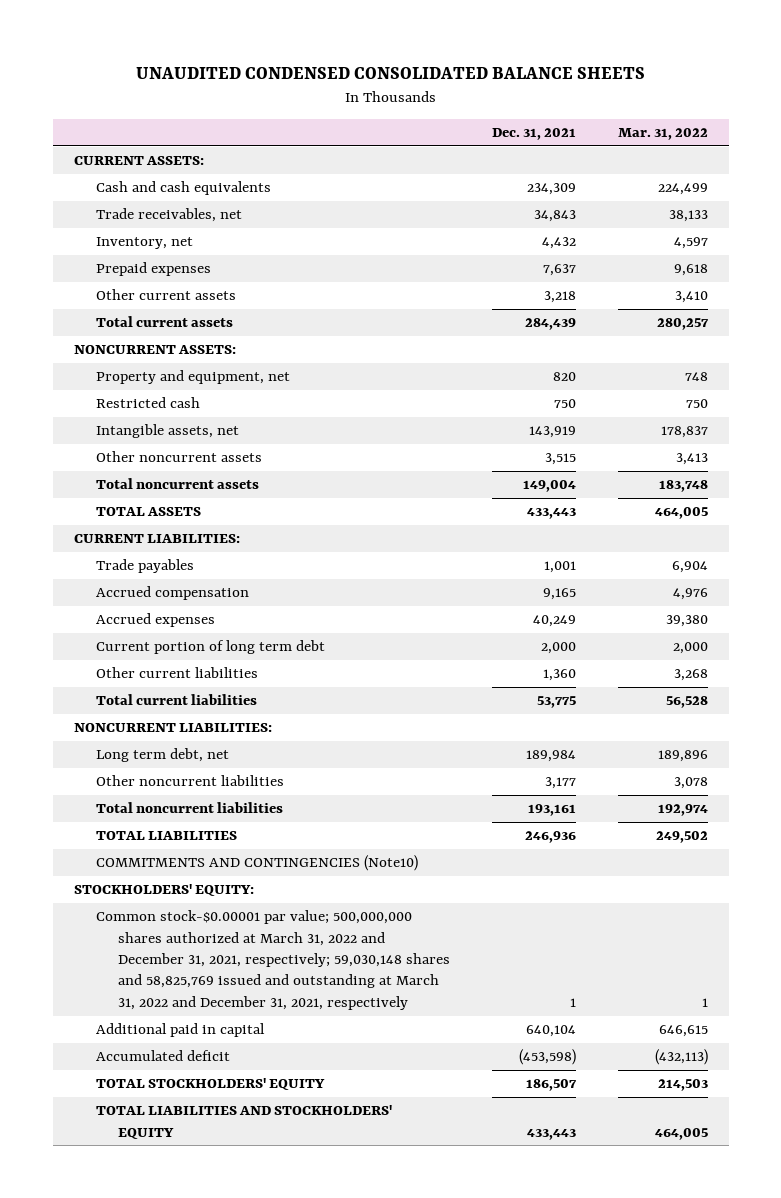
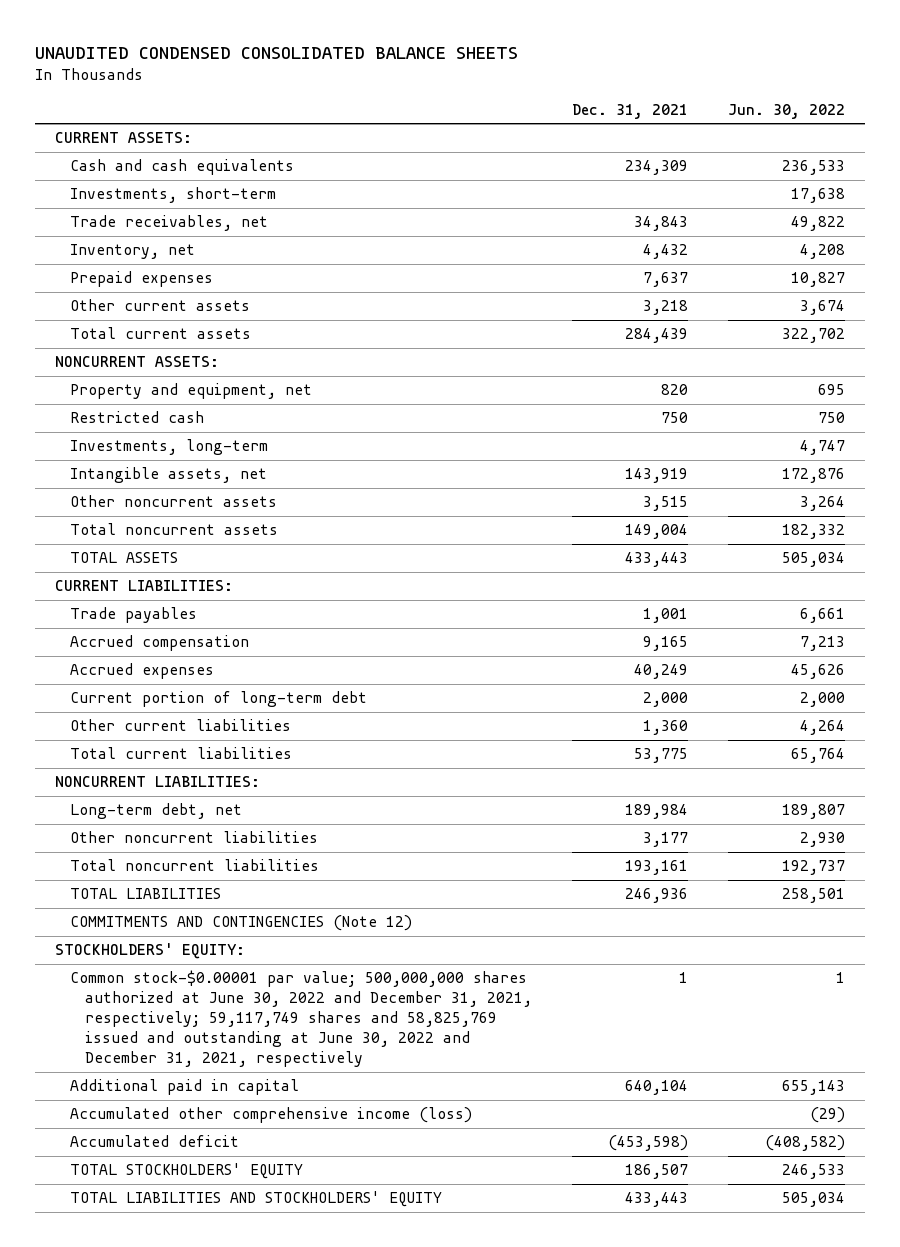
[617,127,708,140] Mar. 31, 2022 -> none
none -> [728,103,846,119] Jun. 30, 2022
none -> [70,187,277,204] Investments, short-term
none -> [70,439,269,456] Investments, long-term
[95,640,325,655] Current portion of long term debt -> [70,691,368,708] Current portion of long-term debt
[95,748,229,763] Long term debt, net -> [70,803,243,820] Long-term debt, net
[95,855,418,872] COMMITMENTS AND CONTINGENCIES (Note10) -> [70,915,413,932] COMMITMENTS AND CONTINGENCIES (Note 12)
[95,910,451,1010] Common stock-$0.00001 par value; 500,000,000 shares authorized at March 31, 2022 and December 31, 2021, respectively; 59,030,148 shares and 58,825,769 issued and outstanding at March 31, 2022 and December 31, 2021, respectively -> [70,970,532,1068] Common stock-$0.00001 par value; 500,000,000 shares authorized at June 30, 2022 and December 31, 2021, respectively; 59,117,749 shares and 58,825,769 issued and outstanding at June 30, 2022 and December 31, 2021, respectively
none -> [70,1107,473,1124] Accumulated other comprehensive income (loss)

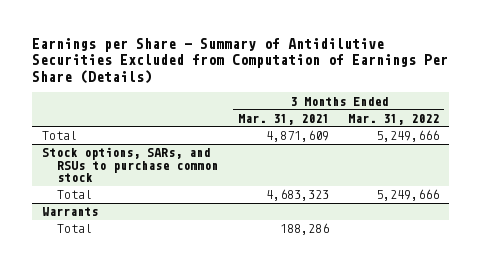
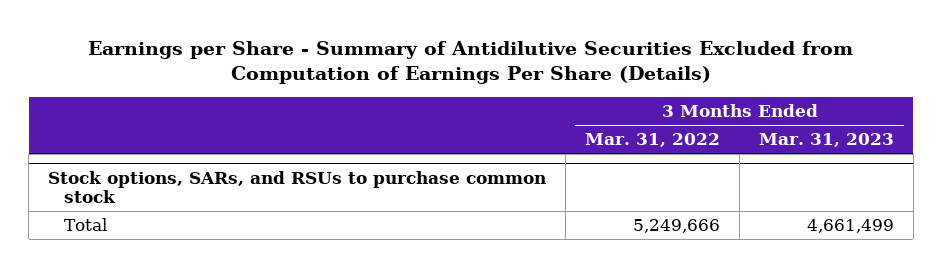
[237,113,329,125] Mar. 31, 2021 -> none
none -> [758,133,894,148] Mar. 31, 2023
[42,131,78,141] Total -> none
[42,207,99,217] Warrants -> none
[57,224,93,234] Total -> none

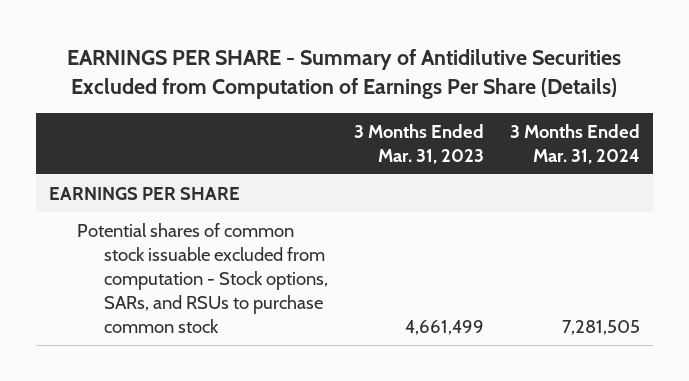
[88,40,854,85] Earnings per Share - Summary of Antidilutive Securities Excluded from Computation of Earnings Per Share (Details) -> [67,48,622,99] EARNINGS PER SHARE - Summary of Antidilutive Securities Excluded from Computation of Earnings Per Share (Details)
[585,133,721,148] Mar. 31, 2022 -> none
none -> [510,123,641,164] 3 Months Ended Mar. 31, 2024
[48,170,547,204] Stock options, SARs, and RSUs to purchase common stock -> none
none -> [48,187,240,201] EARNINGS PER SHARE
[63,218,107,232] Total -> [76,223,329,333] Potential shares of common stock issuable excluded from computation - Stock options, SARs, and RSUs to purchase common stock

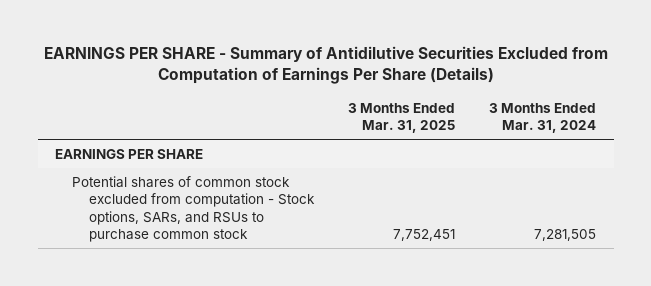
[354,123,485,164] 3 Months Ended Mar. 31, 2023 -> none
none -> [348,102,456,134] 3 Months Ended Mar. 31, 2025
[76,223,329,333] Potential shares of common stock issuable excluded from computation - Stock options, SARs, and RSUs to purchase common stock -> [71,175,315,243] Potential shares of common stock excluded from computation - Stock options, SARs, and RSUs to purchase common stock

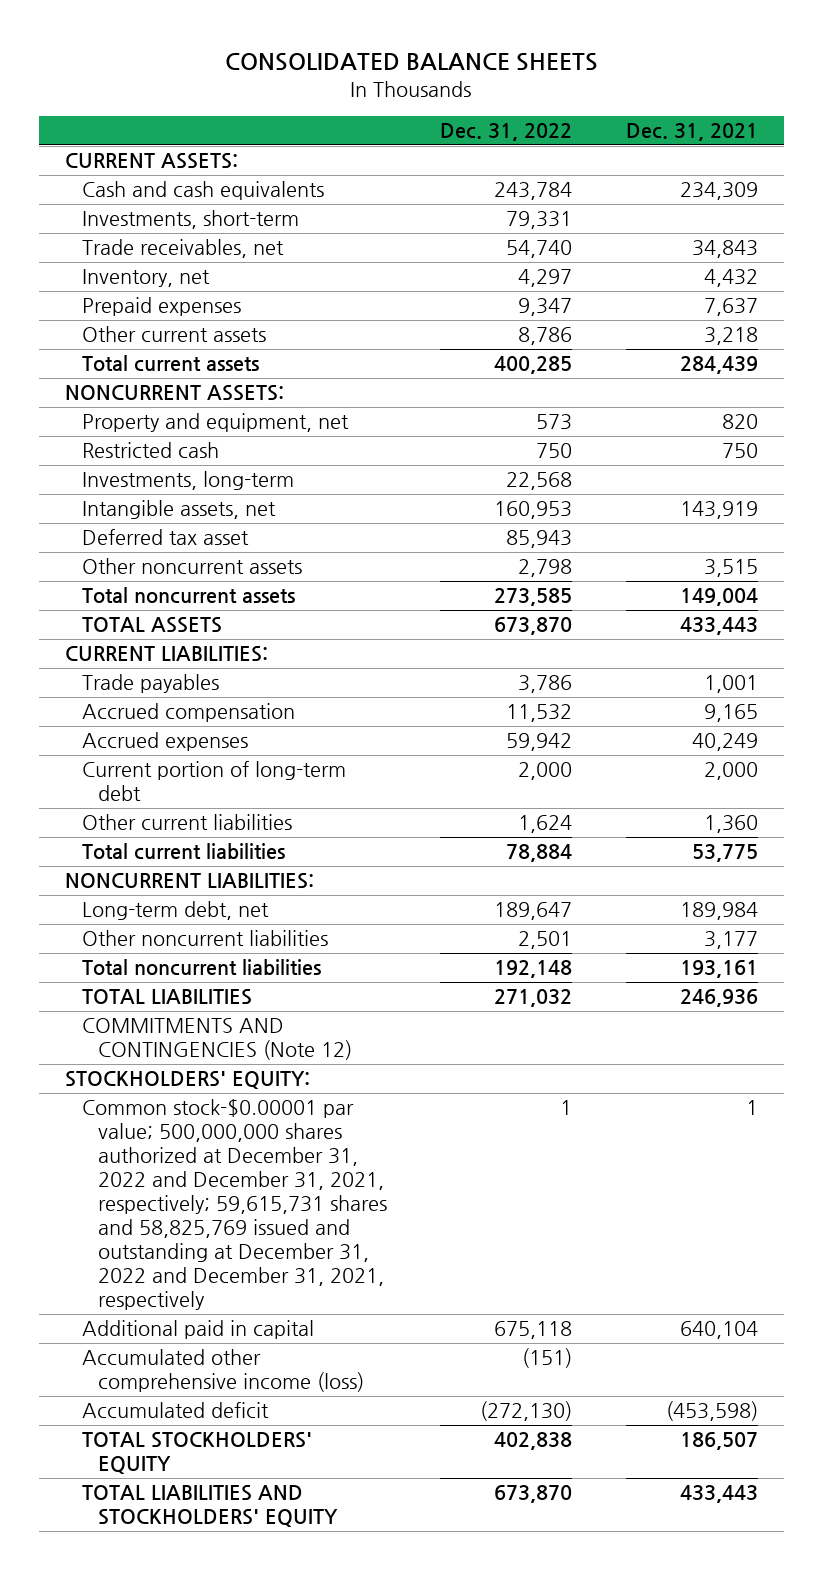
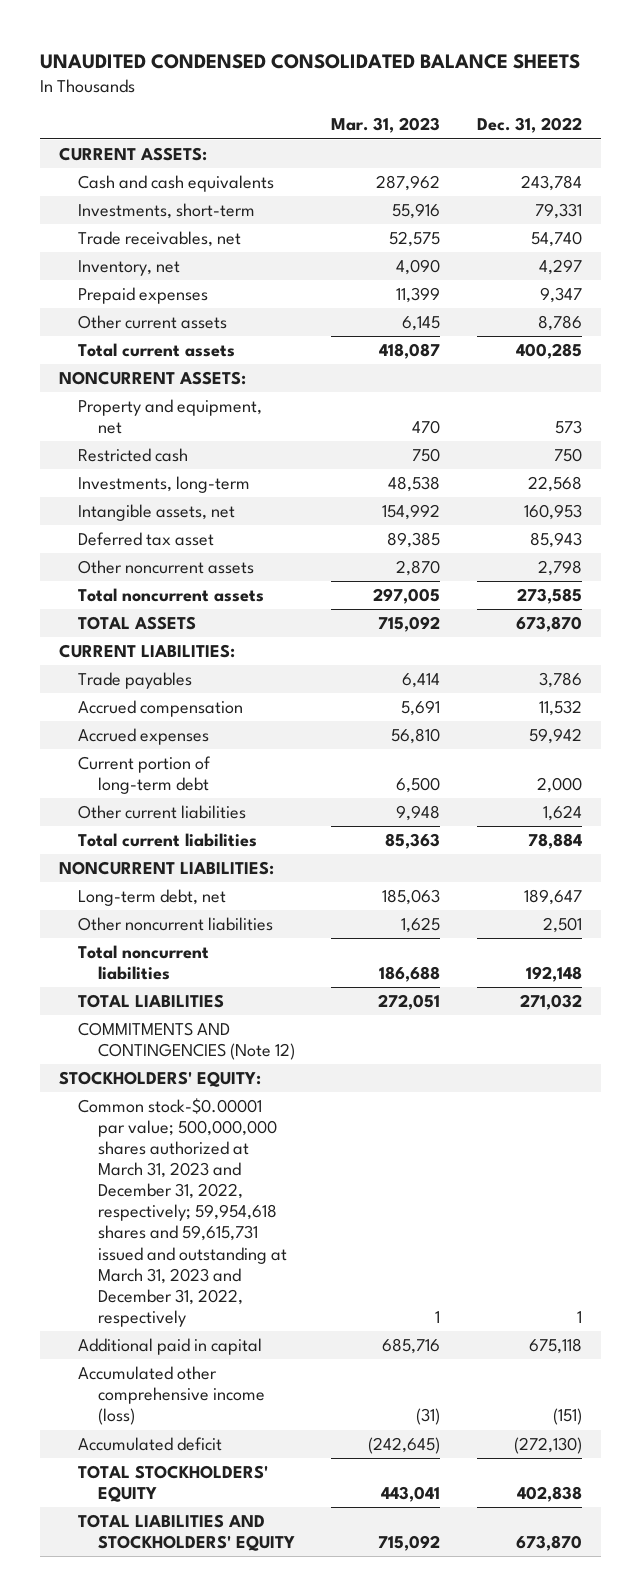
[225,53,599,72] CONSOLIDATED BALANCE SHEETS -> [40,54,581,70] UNAUDITED CONDENSED CONSOLIDATED BALANCE SHEETS
[625,123,758,142] Dec. 31, 2021 -> none
none -> [331,117,441,134] Mar. 31, 2023
[81,1099,388,1311] Common stock-$0.00001 par value; 500,000,000 shares authorized at December 31, 2022 and December 31, 2021, respectively; 59,615,731 shares and 58,825,769 issued and outstanding at December 31, 2022 and December 31, 2021, respectively -> [78,1098,287,1327] Common stock-$0.00001 par value; 500,000,000 shares authorized at March 31, 2023 and December 31, 2022, respectively; 59,954,618 shares and 59,615,731 issued and outstanding at March 31, 2023 and December 31, 2022, respectively

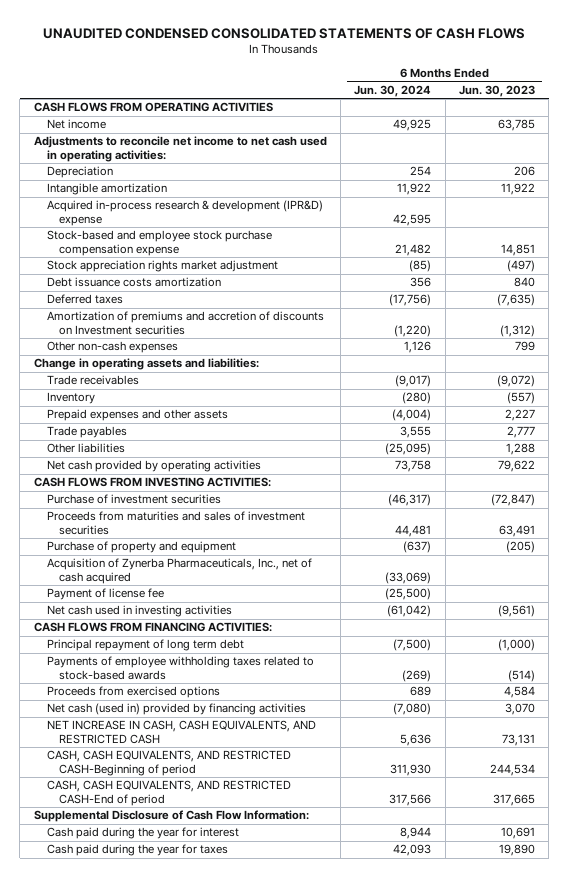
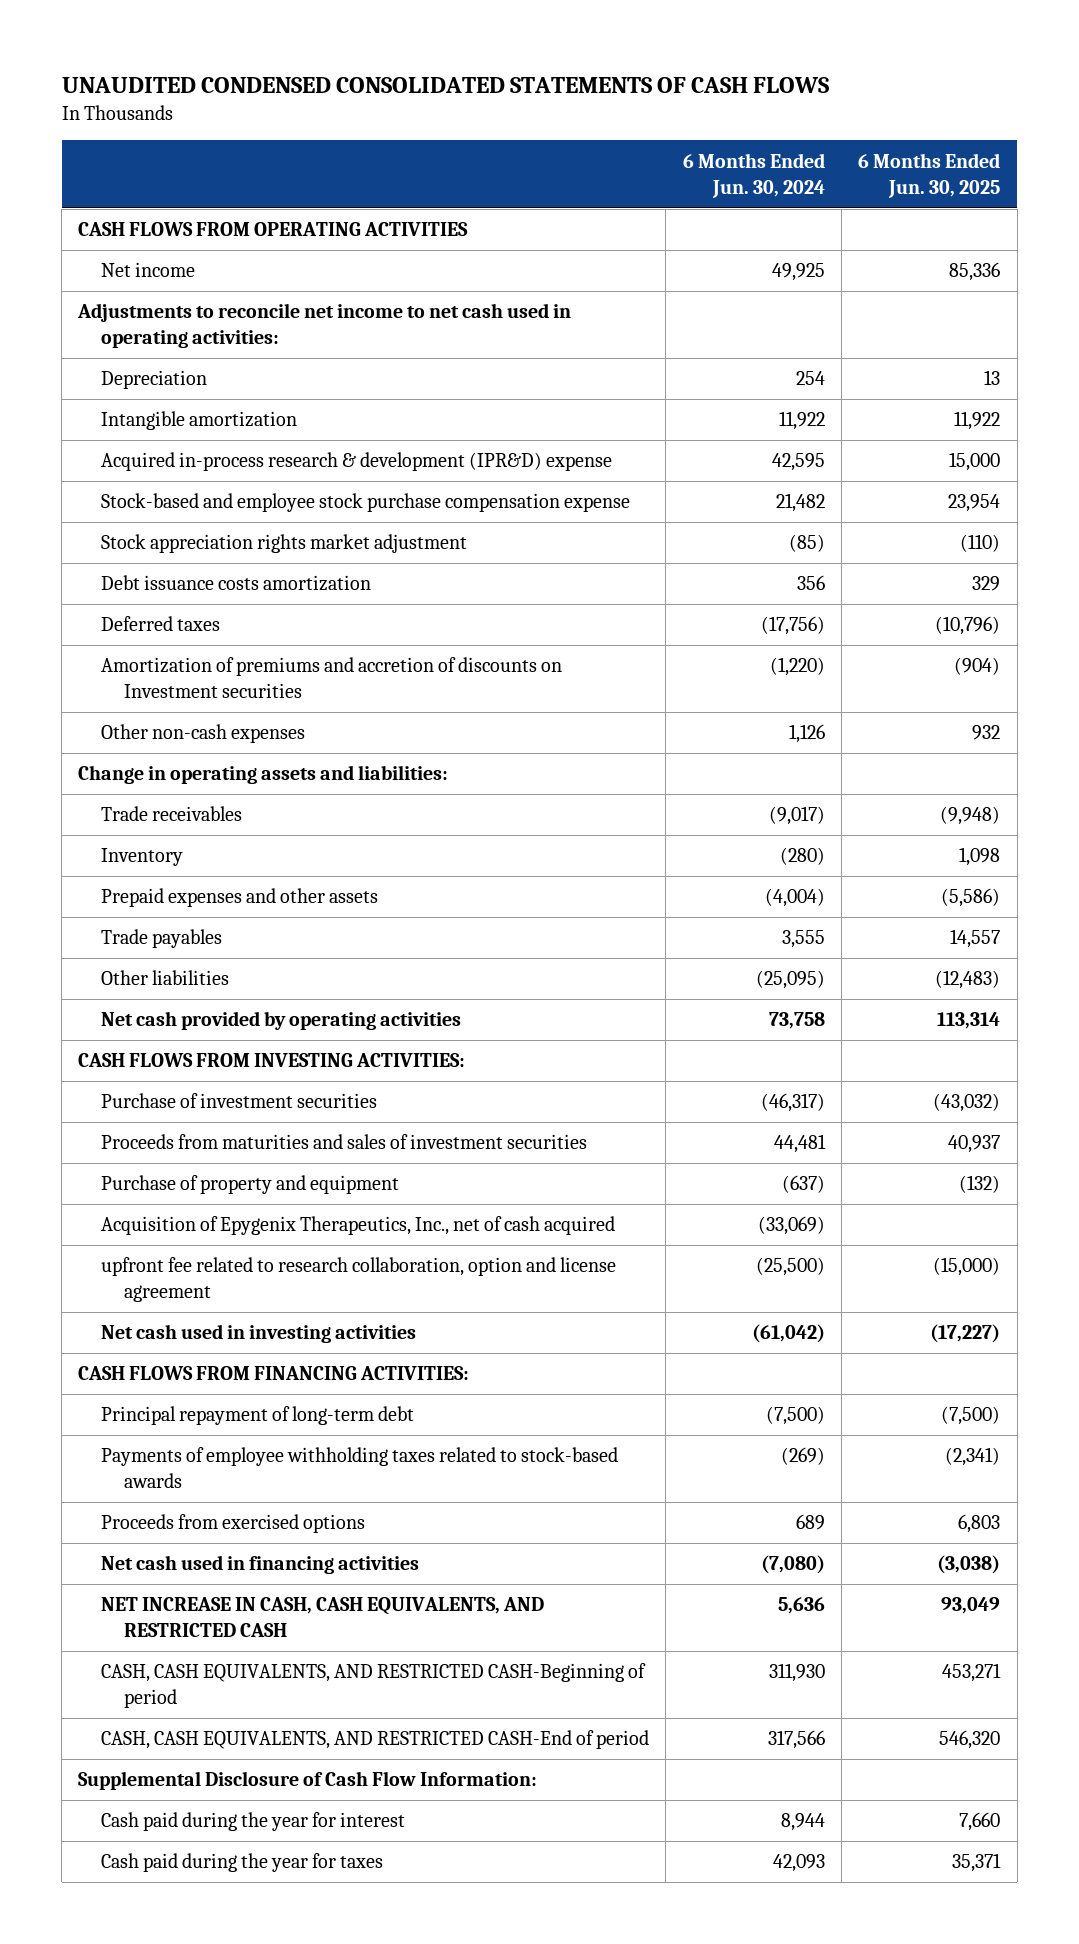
[458,85,535,98] Jun. 30, 2023 -> none
none -> [858,152,1001,198] 6 Months Ended Jun. 30, 2025
[46,558,312,585] Acquisition of Zynerba Pharmaceuticals, Inc., net of cash acquired -> [101,1216,616,1236] Acquisition of Epygenix Therapeutics, Inc., net of cash acquired
[46,588,164,601] Payment of license fee -> [101,1257,617,1303] upfront fee related to research collaboration, option and license agreement
[46,639,244,652] Principal repayment of long term debt -> [101,1406,415,1426] Principal repayment of long-term debt
[46,703,306,716] Net cash (used in) provided by financing activities -> [101,1555,420,1575] Net cash used in financing activities

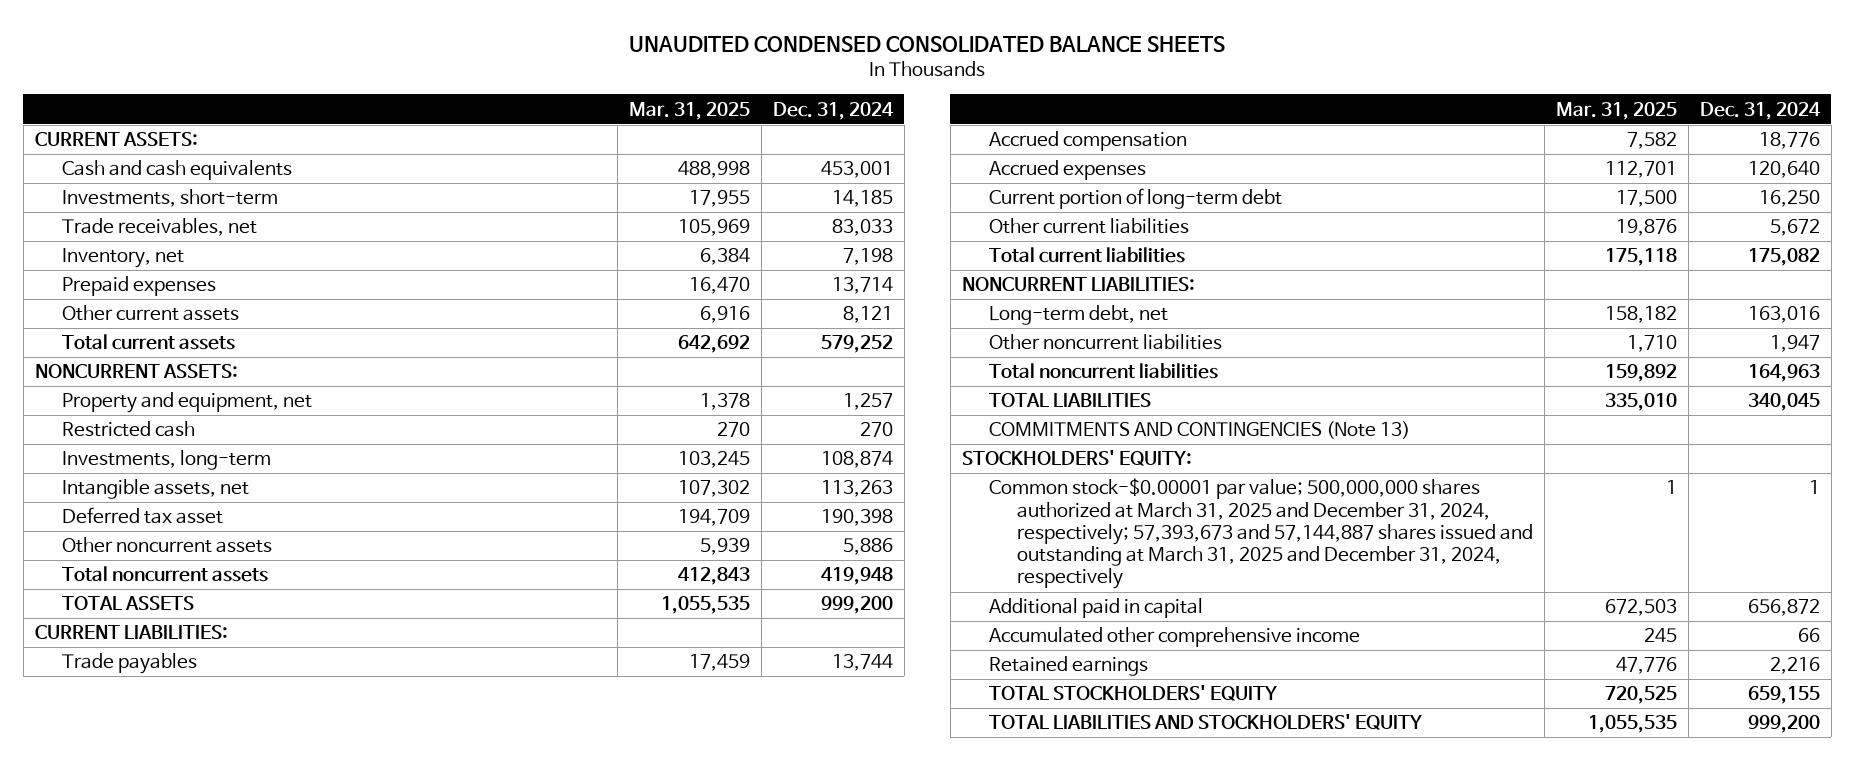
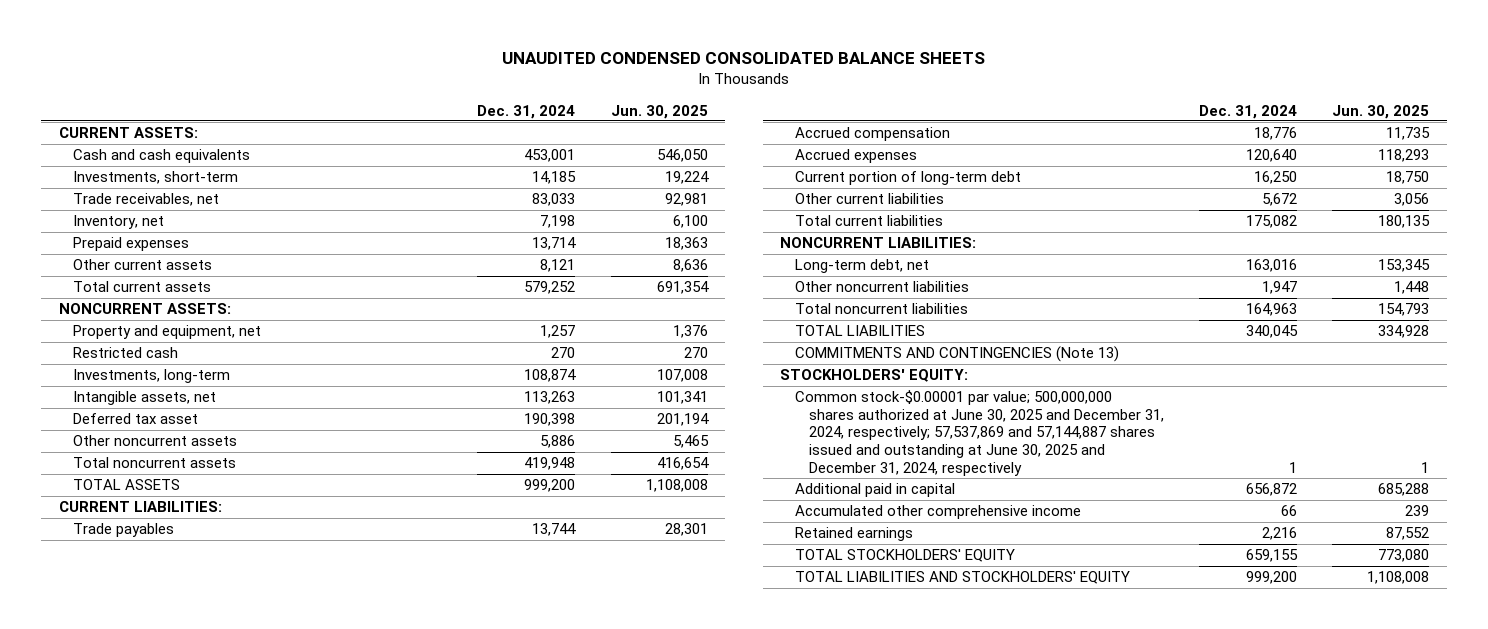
[628,101,750,120] Mar. 31, 2025 -> none
none -> [610,104,708,119] Jun. 30, 2025
[989,478,1533,590] Common stock-$0.00001 par value; 500,000,000 shares authorized at March 31, 2025 and December 31, 2024, respectively; 57,393,673 and 57,144,887 shares issued and outstanding at March 31, 2025 and December 31, 2024, respectively -> [794,390,1164,476] Common stock-$0.00001 par value; 500,000,000 shares authorized at June 30, 2025 and December 31, 2024, respectively; 57,537,869 and 57,144,887 shares issued and outstanding at June 30, 2025 and December 31, 2024, respectively

